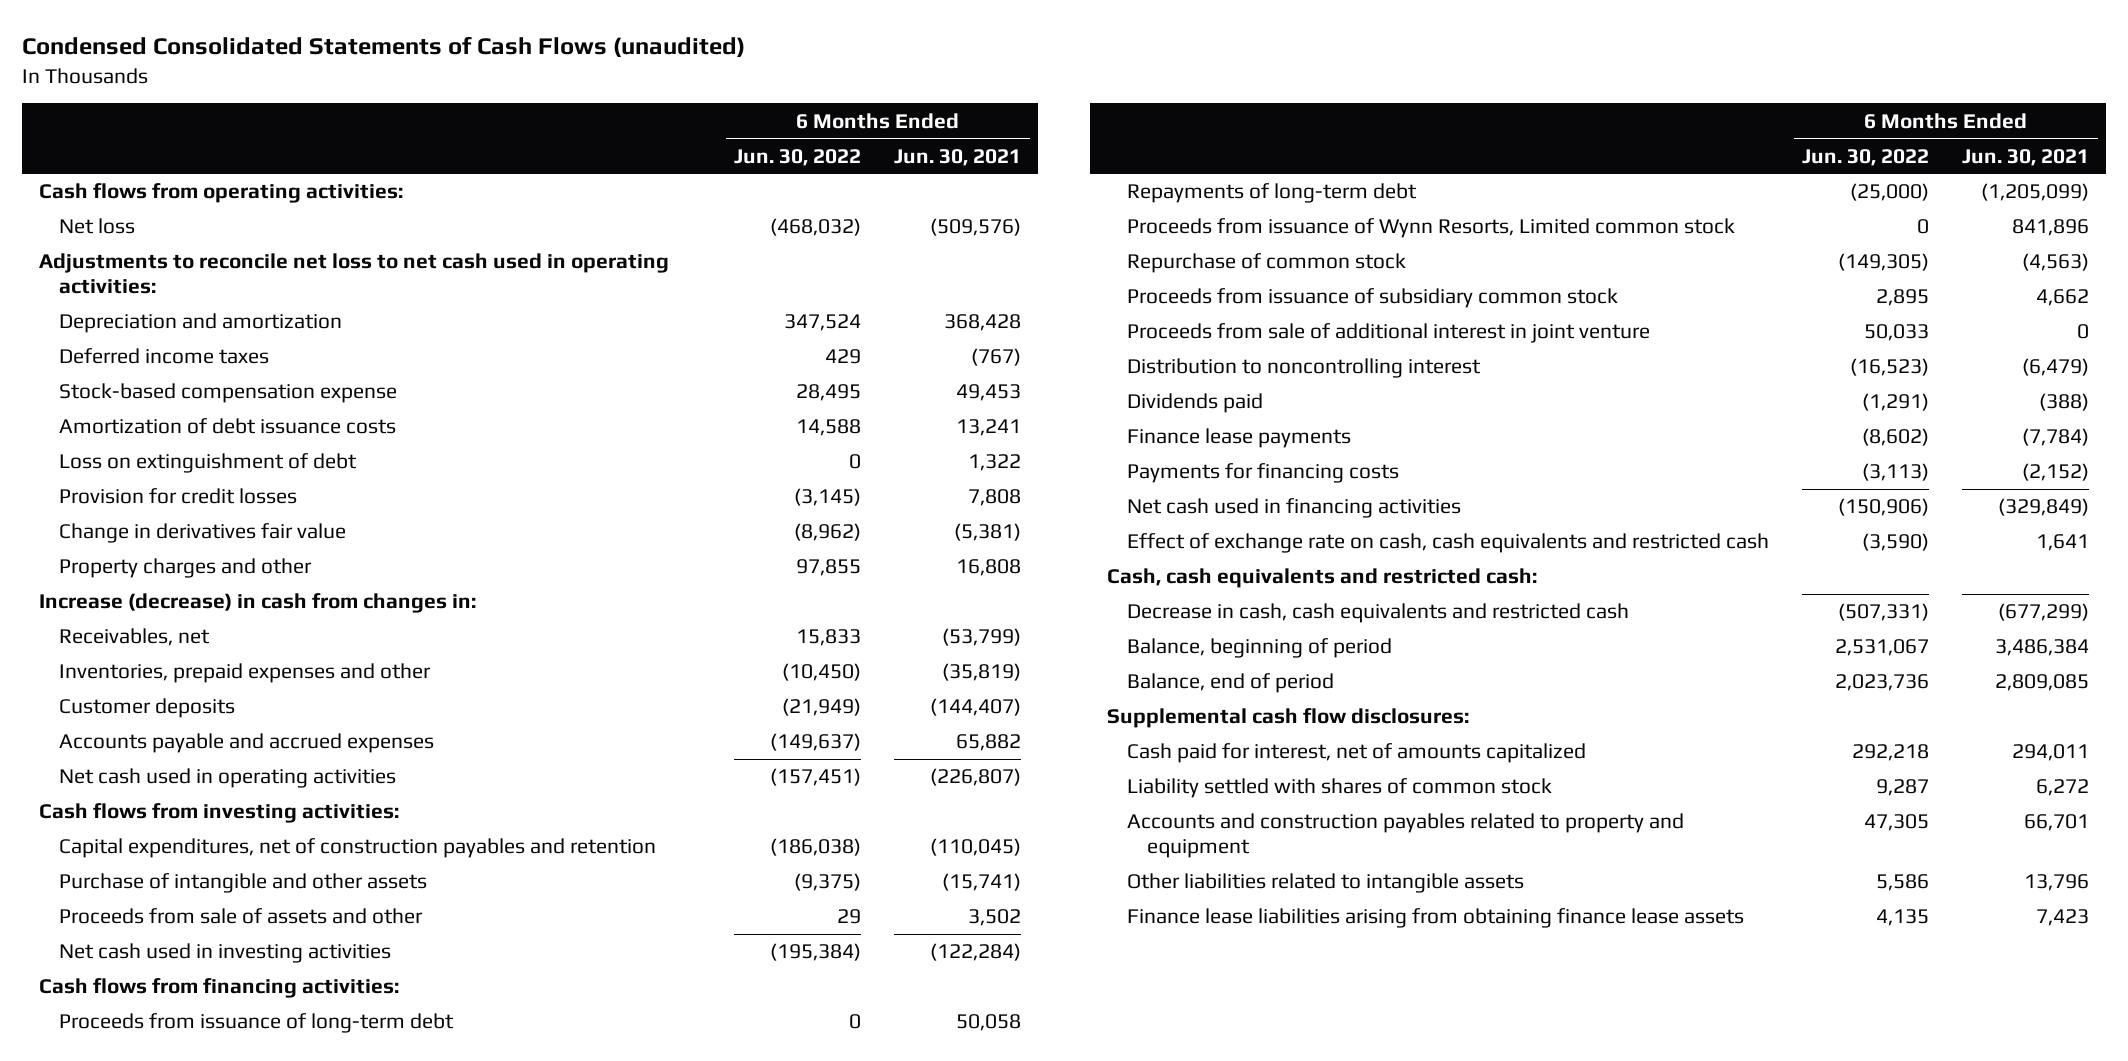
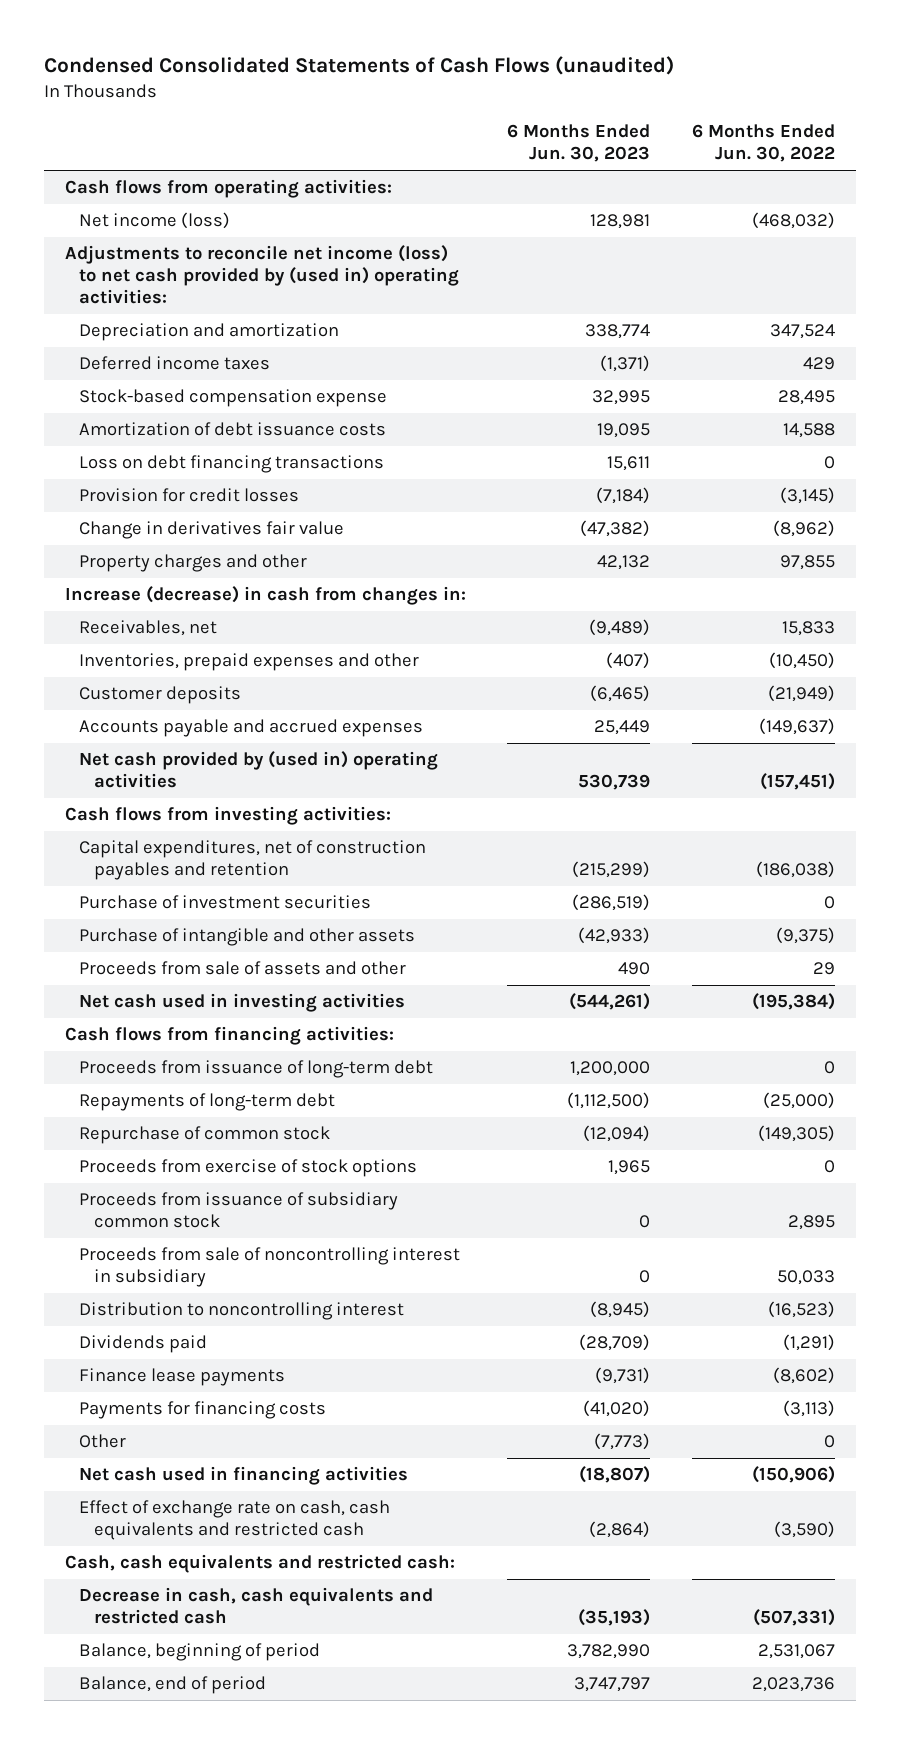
[894,148,1022,166] Jun. 30, 2021 -> none
none -> [507,124,651,163] 6 Months Ended Jun. 30, 2023
[58,218,135,235] Net loss -> [79,212,231,230] Net income (loss)
[38,253,669,294] Adjustments to reconcile net loss to net cash used in operating activities: -> [64,245,460,305] Adjustments to reconcile net income (loss) to net cash provided by (used in) operating activities:
[58,453,357,474] Loss on extinguishment of debt -> [79,455,385,474] Loss on debt financing transactions
[58,768,396,789] Net cash used in operating activities -> [79,751,439,789] Net cash provided by (used in) operating activities
none -> [79,895,372,910] Purchase of investment securities
[1126,218,1735,239] Proceeds from issuance of Wynn Resorts, Limited common stock -> none
none -> [79,1159,418,1178] Proceeds from exercise of stock options
[1126,323,1650,344] Proceeds from sale of additional interest in joint venture -> [79,1247,461,1288] Proceeds from sale of noncontrolling interest in subsidiary
none -> [79,1434,127,1449] Other
[1106,708,1469,729] Supplemental cash flow disclosures: -> none
[1126,743,1586,764] Cash paid for interest, net of amounts capitalized -> none
[1126,778,1552,799] Liability settled with shares of common stock -> none
[1126,813,1684,858] Accounts and construction payables related to property and equipment -> none
[1126,873,1524,894] Other liabilities related to intangible assets -> none
[1126,908,1744,929] Finance lease liabilities arising from obtaining finance lease assets -> none

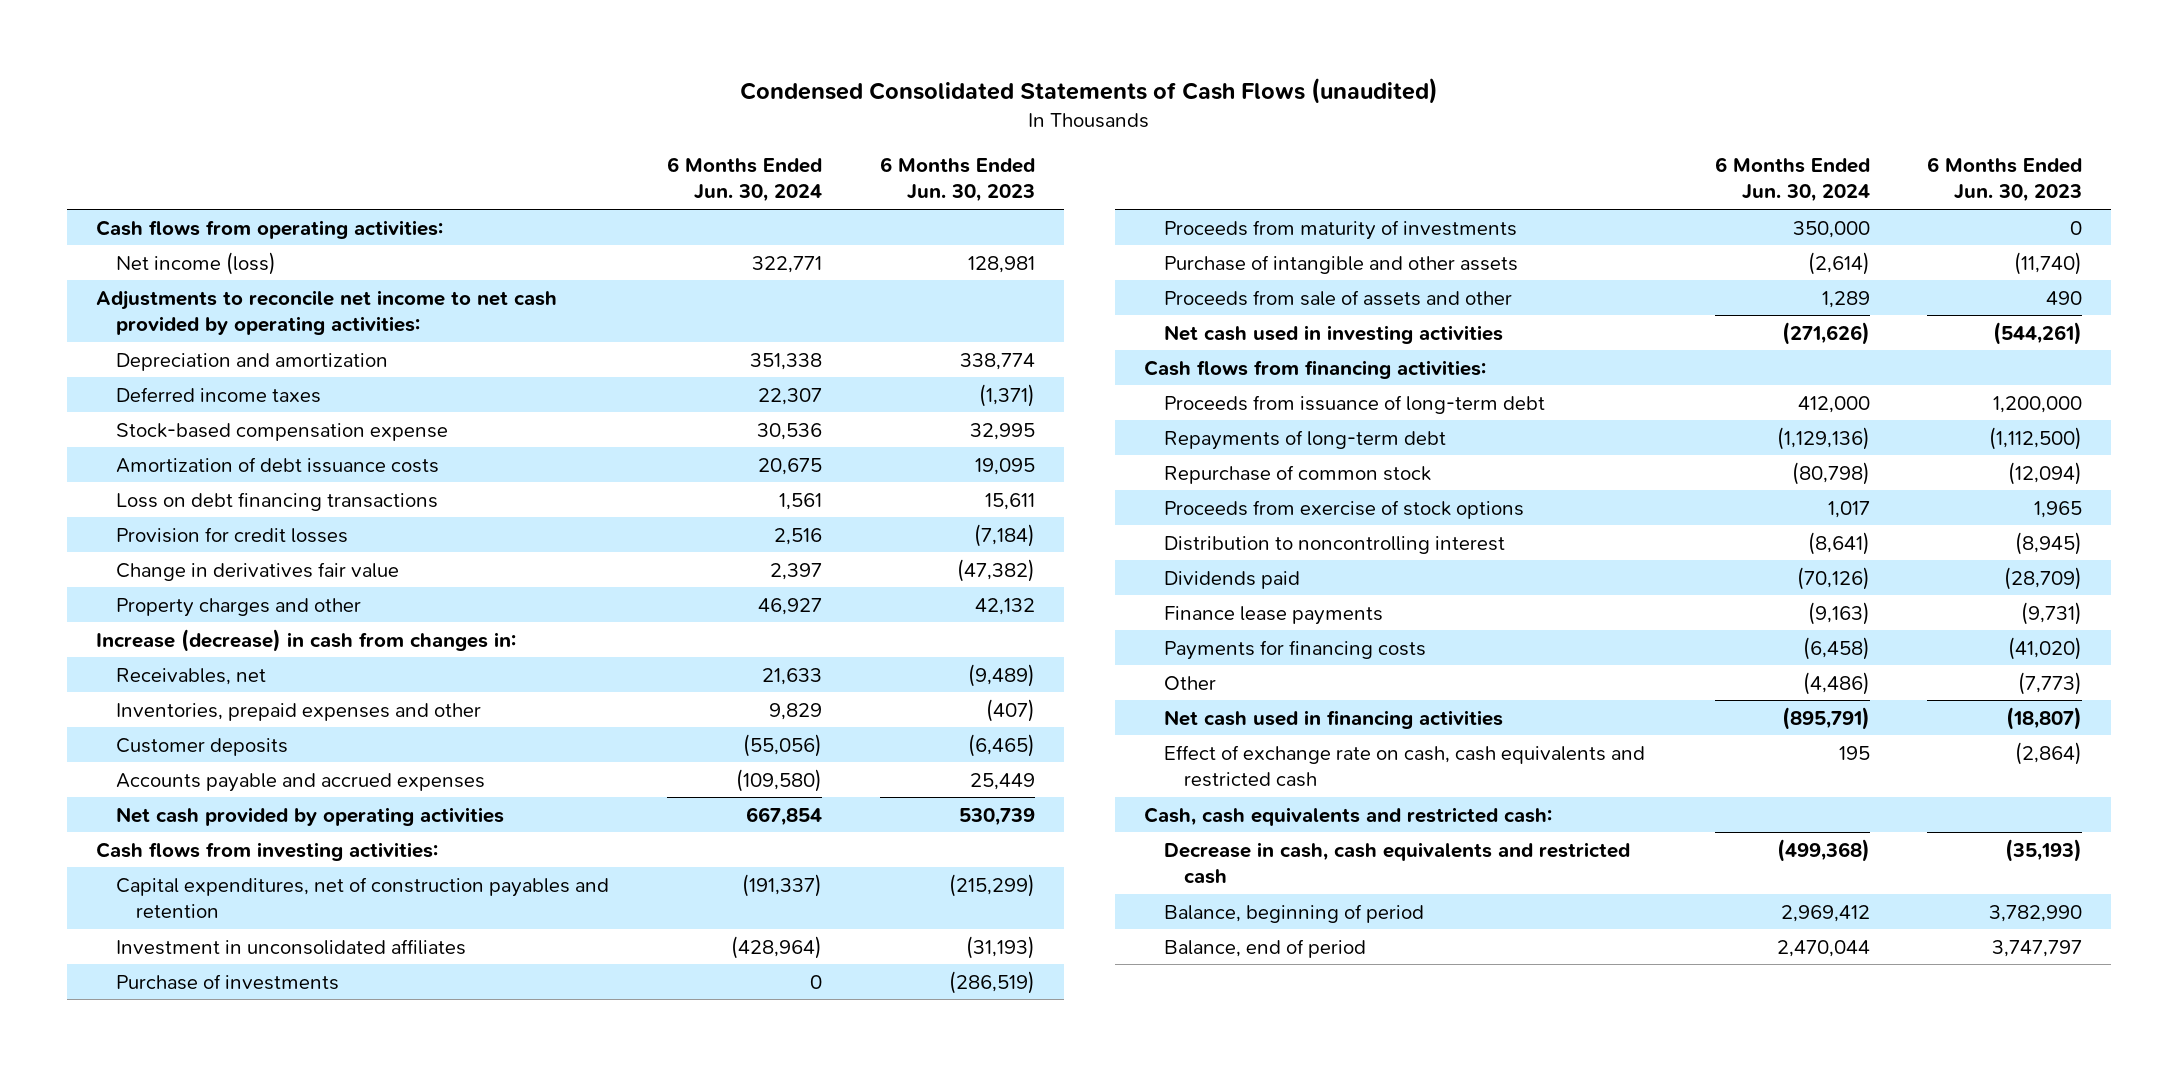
[692,124,836,163] 6 Months Ended Jun. 30, 2022 -> none
none -> [666,156,822,203] 6 Months Ended Jun. 30, 2024
[64,245,460,305] Adjustments to reconcile net income (loss) to net cash provided by (used in) operating activities: -> [96,289,558,336] Adjustments to reconcile net income to net cash provided by operating activities:
[79,751,439,789] Net cash provided by (used in) operating activities -> [116,806,505,826] Net cash provided by operating activities
none -> [116,938,467,955] Investment in unconsolidated affiliates
[79,895,372,910] Purchase of investment securities -> [116,973,340,990] Purchase of investments
none -> [1163,219,1517,240] Proceeds from maturity of investments
[578,927,651,945] (42,933) -> [2014,251,2083,275] (11,740)
[79,1192,399,1229] Proceeds from issuance of subsidiary common stock -> none
[79,1247,461,1288] Proceeds from sale of noncontrolling interest in subsidiary -> none

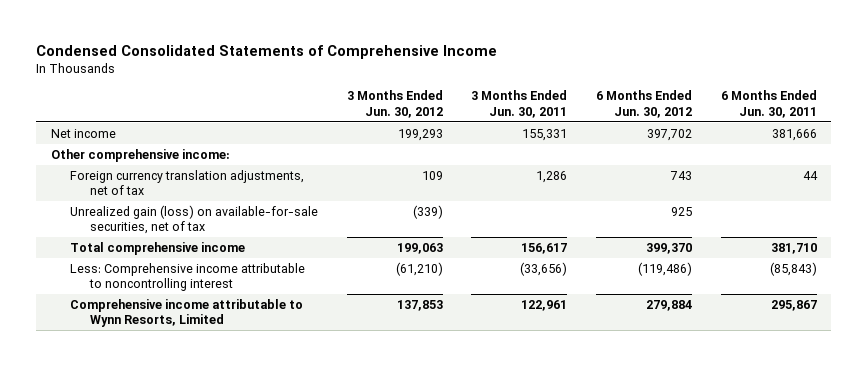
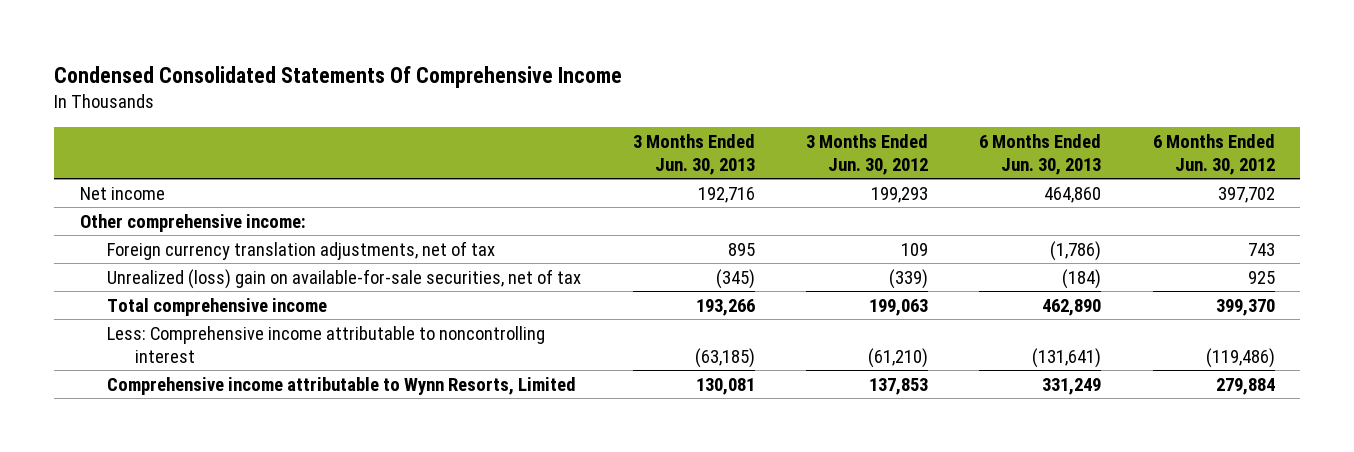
[36,44,498,59] Condensed Consolidated Statements of Comprehensive Income -> [54,66,623,89] Condensed Consolidated Statements Of Comprehensive Income
[471,90,568,118] 3 Months Ended Jun. 30, 2011 -> none
[720,90,817,118] 6 Months Ended Jun. 30, 2011 -> none
none -> [632,133,755,175] 3 Months Ended Jun. 30, 2013
none -> [979,133,1102,175] 6 Months Ended Jun. 30, 2013
[70,204,319,235] Unrealized gain (loss) on available-for-sale securities, net of tax -> [107,268,582,289] Unrealized (loss) gain on available-for-sale securities, net of tax

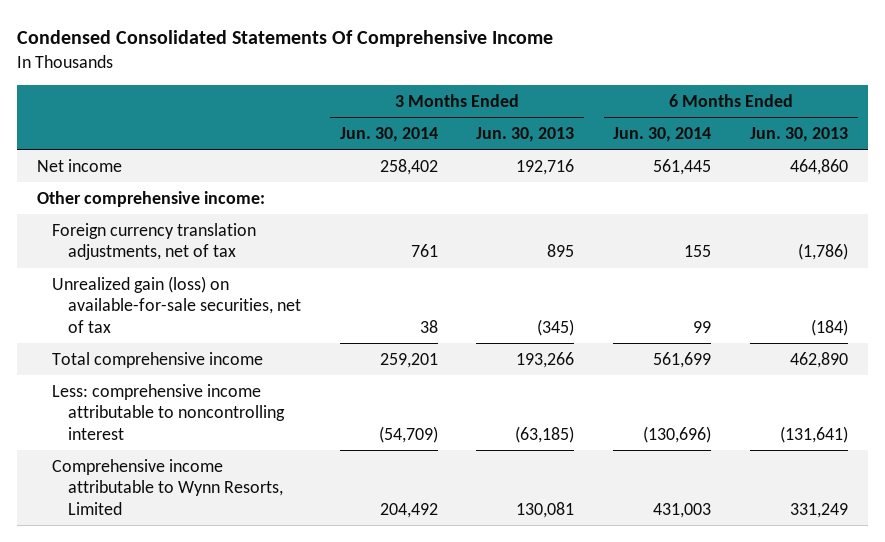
[805,133,928,175] 3 Months Ended Jun. 30, 2012 -> none
[1152,133,1275,175] 6 Months Ended Jun. 30, 2012 -> none
none -> [339,126,438,142] Jun. 30, 2014
none -> [613,126,712,142] Jun. 30, 2014
[107,268,582,289] Unrealized (loss) gain on available-for-sale securities, net of tax -> [52,275,301,333] Unrealized gain (loss) on available-for-sale securities, net of tax
[107,325,546,363] Less: Comprehensive income attributable to noncontrolling interest -> [52,383,285,440] Less: comprehensive income attributable to noncontrolling interest

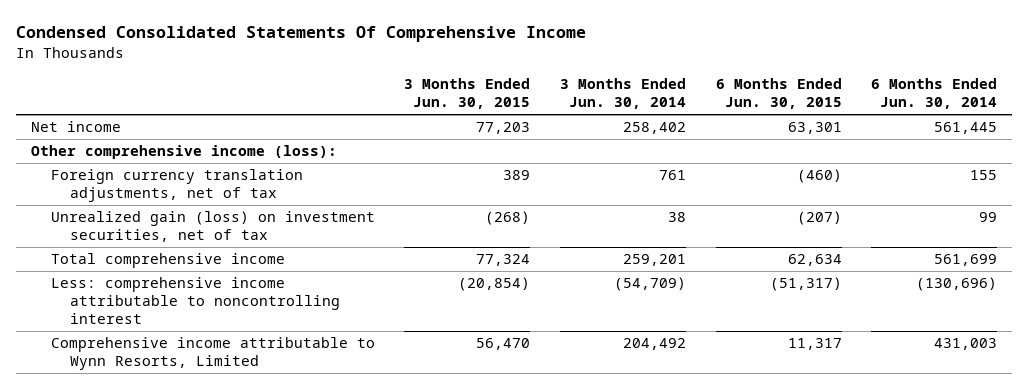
[476,126,575,142] Jun. 30, 2013 -> none
[750,126,849,142] Jun. 30, 2013 -> none
none -> [404,78,531,110] 3 Months Ended Jun. 30, 2015
none -> [715,78,842,110] 6 Months Ended Jun. 30, 2015
[36,190,265,207] Other comprehensive income: -> [31,145,338,160] Other comprehensive income (loss):
[52,275,301,333] Unrealized gain (loss) on available-for-sale securities, net of tax -> [50,211,375,243] Unrealized gain (loss) on investment securities, net of tax

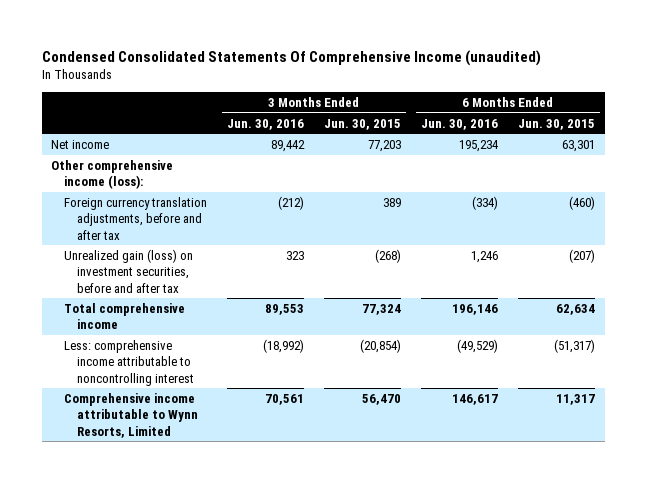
[16,26,587,43] Condensed Consolidated Statements Of Comprehensive Income -> [41,49,541,66] Condensed Consolidated Statements Of Comprehensive Income (unaudited)
[559,78,686,110] 3 Months Ended Jun. 30, 2014 -> none
[871,78,998,110] 6 Months Ended Jun. 30, 2014 -> none
none -> [227,118,305,130] Jun. 30, 2016
none -> [420,118,498,130] Jun. 30, 2016
[50,169,303,203] Foreign currency translation adjustments, net of tax -> [64,196,208,240] Foreign currency translation adjustments, before and after tax
[50,211,375,243] Unrealized gain (loss) on investment securities, net of tax -> [64,248,194,293] Unrealized gain (loss) on investment securities, before and after tax

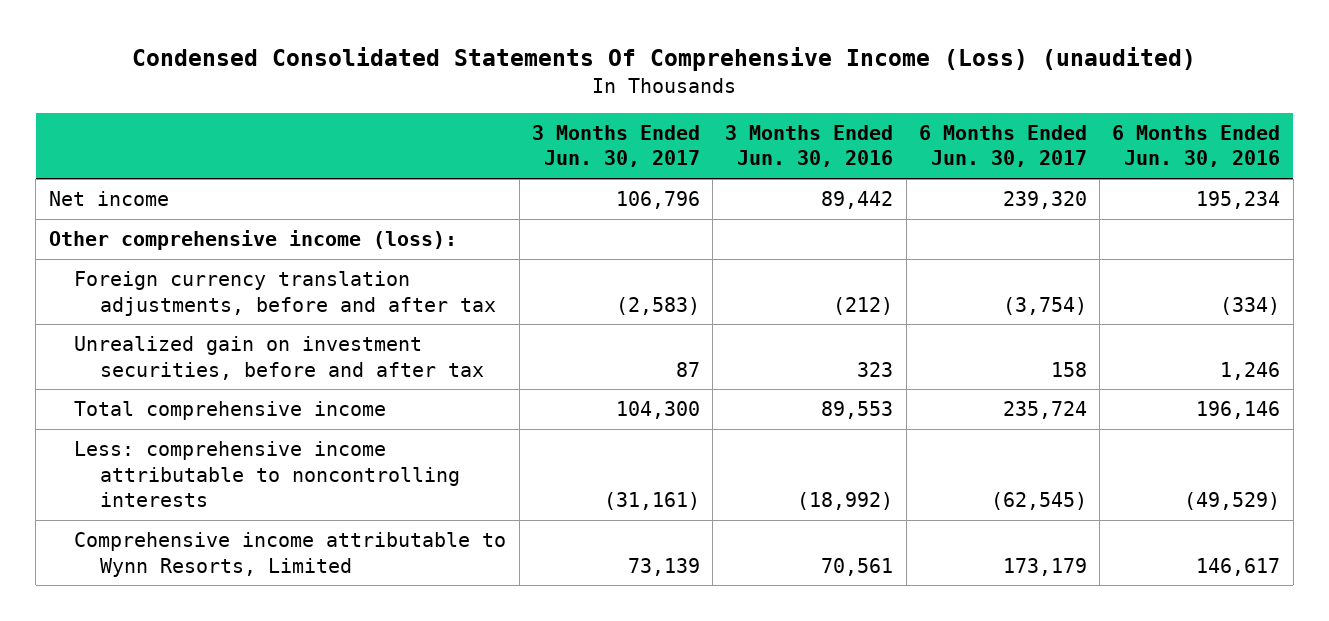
[41,49,541,66] Condensed Consolidated Statements Of Comprehensive Income (unaudited) -> [132,47,1197,72] Condensed Consolidated Statements Of Comprehensive Income (Loss) (unaudited)
[324,118,402,130] Jun. 30, 2015 -> none
[517,118,595,130] Jun. 30, 2015 -> none
none -> [531,124,700,168] 3 Months Ended Jun. 30, 2017
none -> [918,124,1087,168] 6 Months Ended Jun. 30, 2017
[64,248,194,293] Unrealized gain (loss) on investment securities, before and after tax -> [74,336,484,380] Unrealized gain on investment securities, before and after tax
[64,339,195,386] Less: comprehensive income attributable to noncontrolling interest -> [74,441,460,507] Less: comprehensive income attributable to noncontrolling interests

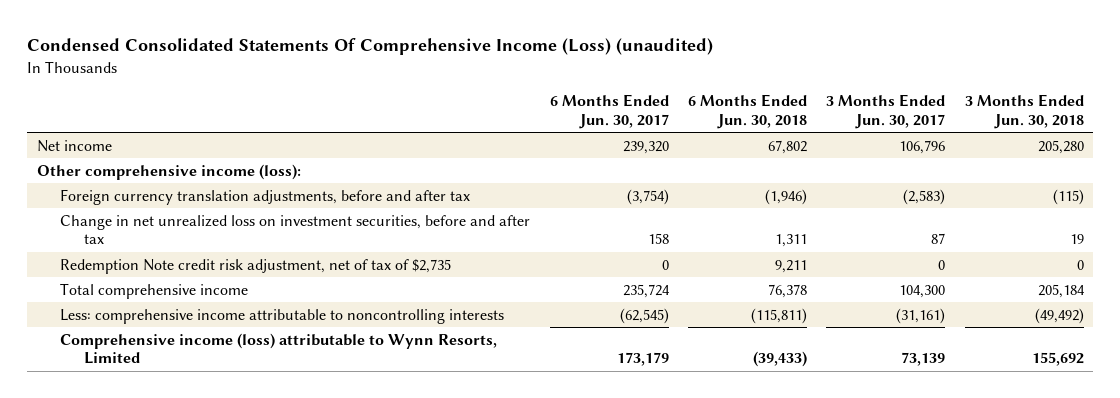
[725,124,894,168] 3 Months Ended Jun. 30, 2016 -> none
[1112,124,1281,168] 6 Months Ended Jun. 30, 2016 -> none
none -> [687,94,807,129] 6 Months Ended Jun. 30, 2018
none -> [964,94,1084,129] 3 Months Ended Jun. 30, 2018
[74,336,484,380] Unrealized gain on investment securities, before and after tax -> [60,214,531,245] Change in net unrealized loss on investment securities, before and after tax
none -> [60,258,452,274] Redemption Note credit risk adjustment, net of tax of $2,735
[74,532,507,577] Comprehensive income attributable to Wynn Resorts, Limited -> [60,332,498,365] Comprehensive income (loss) attributable to Wynn Resorts, Limited

